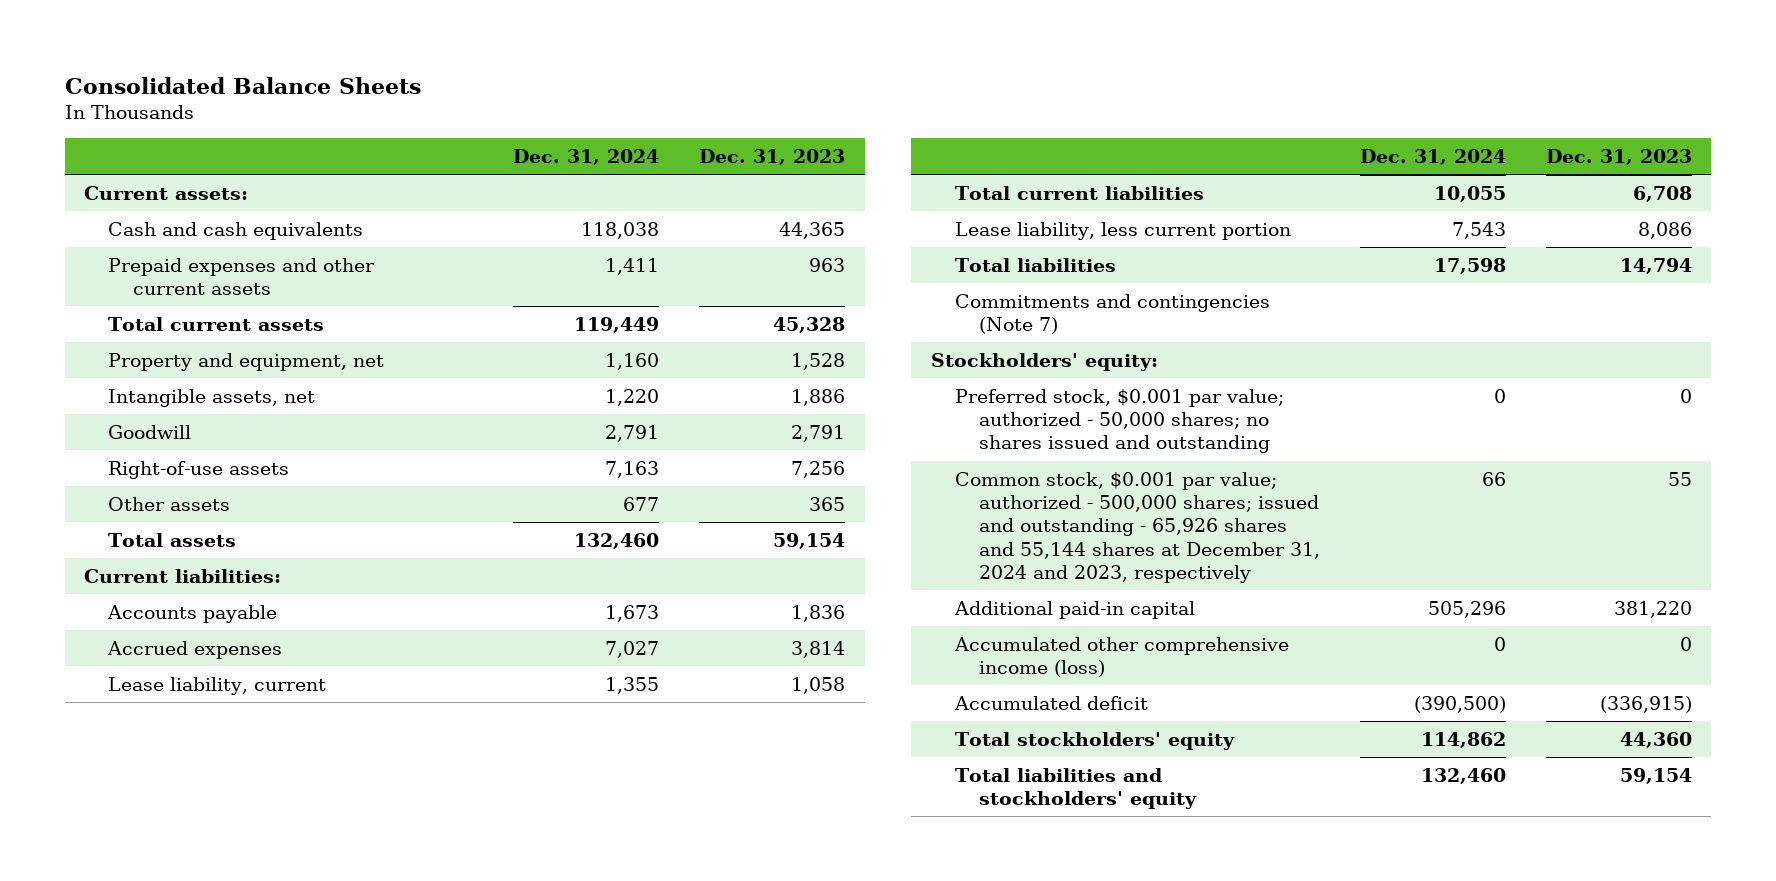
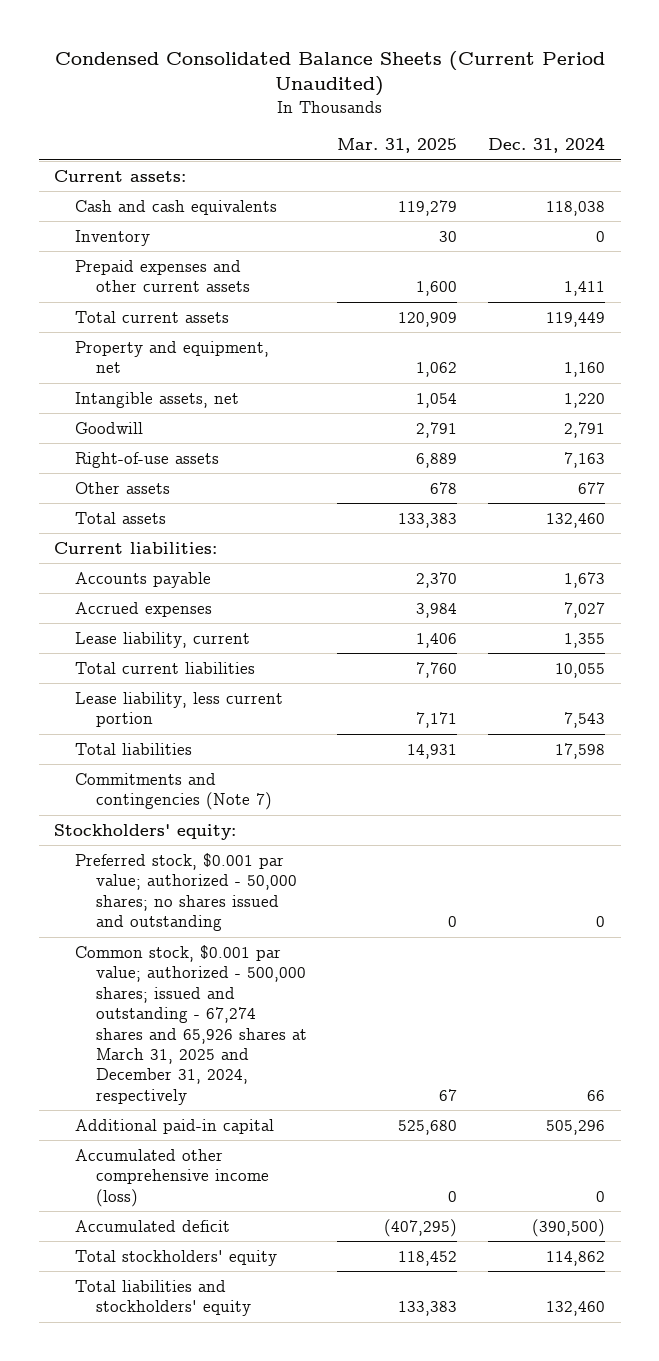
[64,76,421,94] Consolidated Balance Sheets -> [54,50,605,97] Condensed Consolidated Balance Sheets (Current Period Unaudited)
[698,148,845,165] Dec. 31, 2023 -> none
none -> [337,138,458,154] Mar. 31, 2025
none -> [74,229,150,246] Inventory
[955,471,1321,583] Common stock, $0.001 par value; authorized - 500,000 shares; issued and outstanding - 65,926 shares and 55,144 shares at December 31, 2024 and 2023, respectively -> [74,944,307,1105] Common stock, $0.001 par value; authorized - 500,000 shares; issued and outstanding - 67,274 shares and 65,926 shares at March 31, 2025 and December 31, 2024, respectively

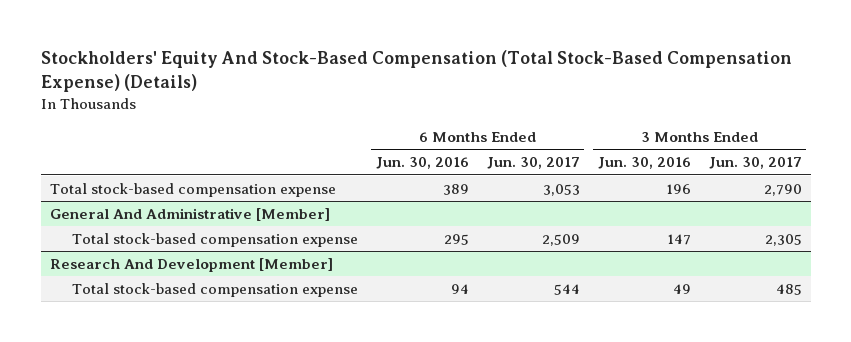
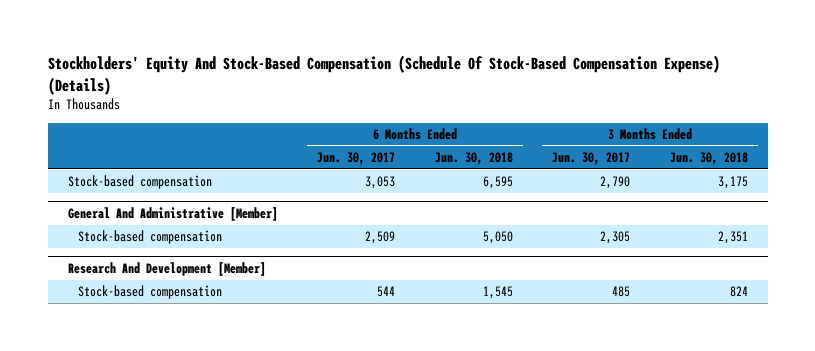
[40,50,792,92] Stockholders' Equity And Stock-Based Compensation (Total Stock-Based Compensation Expense) (Details) -> [47,55,720,95] Stockholders' Equity And Stock-Based Compensation (Schedule Of Stock-Based Compensation Expense) (Details)
[375,157,469,170] Jun. 30, 2016 -> none
[597,157,691,170] Jun. 30, 2016 -> none
none -> [434,152,513,166] Jun. 30, 2018
none -> [669,152,748,166] Jun. 30, 2018
[49,182,336,197] Total stock-based compensation expense -> [67,175,212,190] Stock-based compensation
[71,232,358,247] Total stock-based compensation expense -> [78,230,223,245] Stock-based compensation
[71,282,358,297] Total stock-based compensation expense -> [78,285,223,300] Stock-based compensation

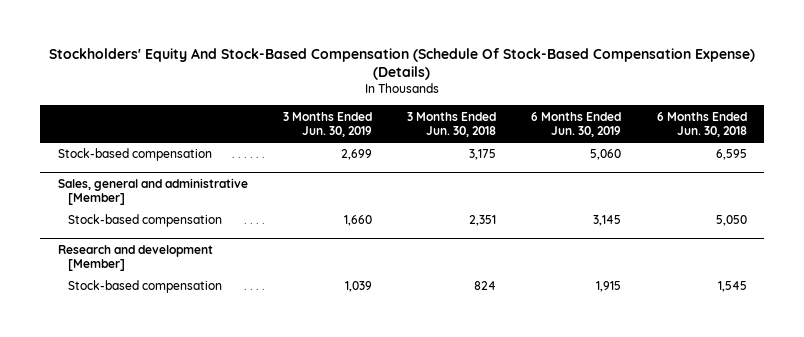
[317,152,396,166] Jun. 30, 2017 -> none
[552,152,631,166] Jun. 30, 2017 -> none
none -> [282,111,372,138] 3 Months Ended Jun. 30, 2019
none -> [531,111,622,138] 6 Months Ended Jun. 30, 2019
[67,207,278,222] General And Administrative [Member] -> [57,177,248,206] Sales, general and administrative [Member]
[67,262,266,277] Research And Development [Member] -> [57,244,213,272] Research and development [Member]

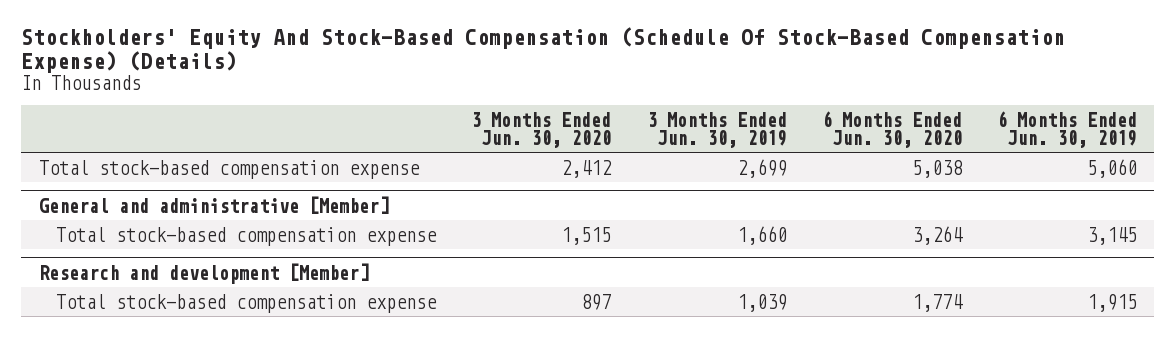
[407,111,497,138] 3 Months Ended Jun. 30, 2018 -> none
[656,111,747,138] 6 Months Ended Jun. 30, 2018 -> none
none -> [471,111,612,148] 3 Months Ended Jun. 30, 2020
none -> [821,110,962,148] 6 Months Ended Jun. 30, 2020
[57,148,212,162] Stock-based compensation -> [39,159,421,179] Total stock-based compensation expense
[57,177,248,206] Sales, general and administrative [Member] -> [39,195,390,214] General and administrative [Member]
[67,214,222,228] Stock-based compensation -> [56,226,438,246] Total stock-based compensation expense
[67,280,222,294] Stock-based compensation -> [56,293,438,313] Total stock-based compensation expense

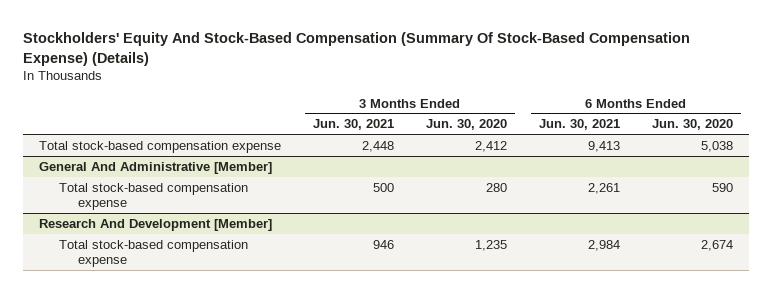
[21,27,1066,73] Stockholders' Equity And Stock-Based Compensation (Schedule Of Stock-Based Compensation Expense) (Details) -> [23,32,691,66] Stockholders' Equity And Stock-Based Compensation (Summary Of Stock-Based Compensation Expense) (Details)
[646,111,787,148] 3 Months Ended Jun. 30, 2019 -> none
[996,110,1137,148] 6 Months Ended Jun. 30, 2019 -> none
none -> [313,119,395,131] Jun. 30, 2021
none -> [539,119,621,131] Jun. 30, 2021
[39,195,390,214] General and administrative [Member] -> [39,161,273,174] General And Administrative [Member]
[561,226,612,245] 1,515 -> [486,182,508,192] 280
[911,225,963,245] 3,264 -> [712,182,734,192] 590
[39,262,370,284] Research and development [Member] -> [39,218,273,231] Research And Development [Member]
[581,293,612,310] 897 -> [475,239,508,251] 1,235
[911,293,963,312] 1,774 -> [701,239,734,251] 2,674

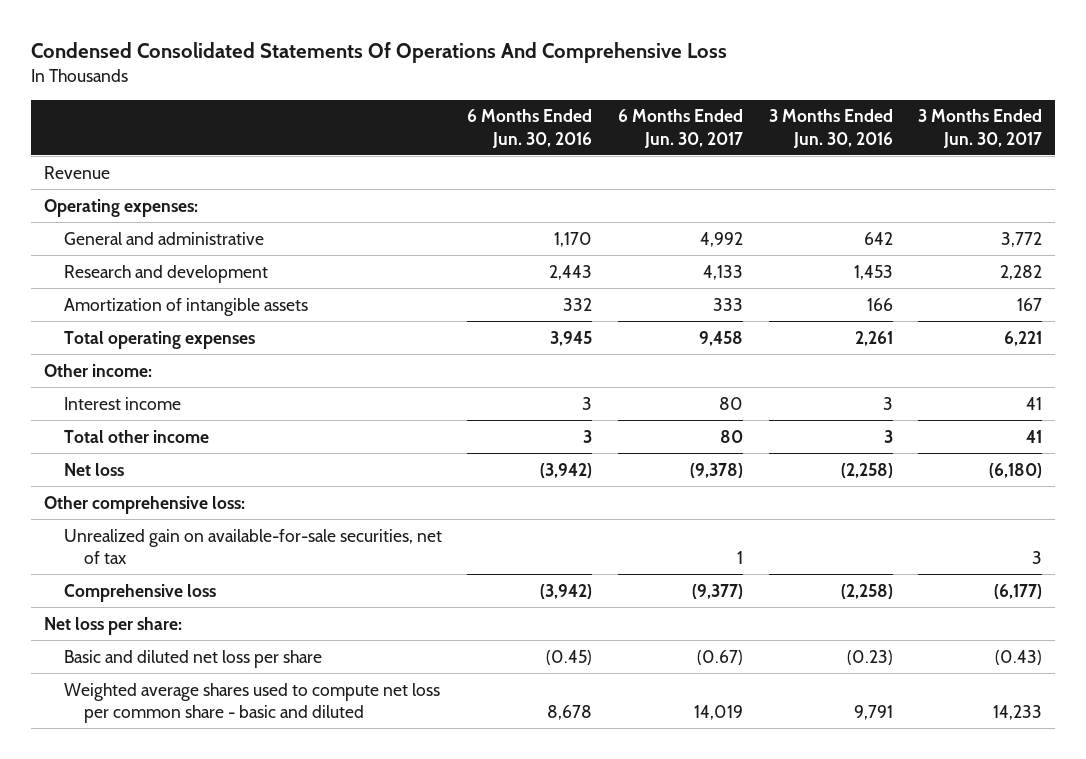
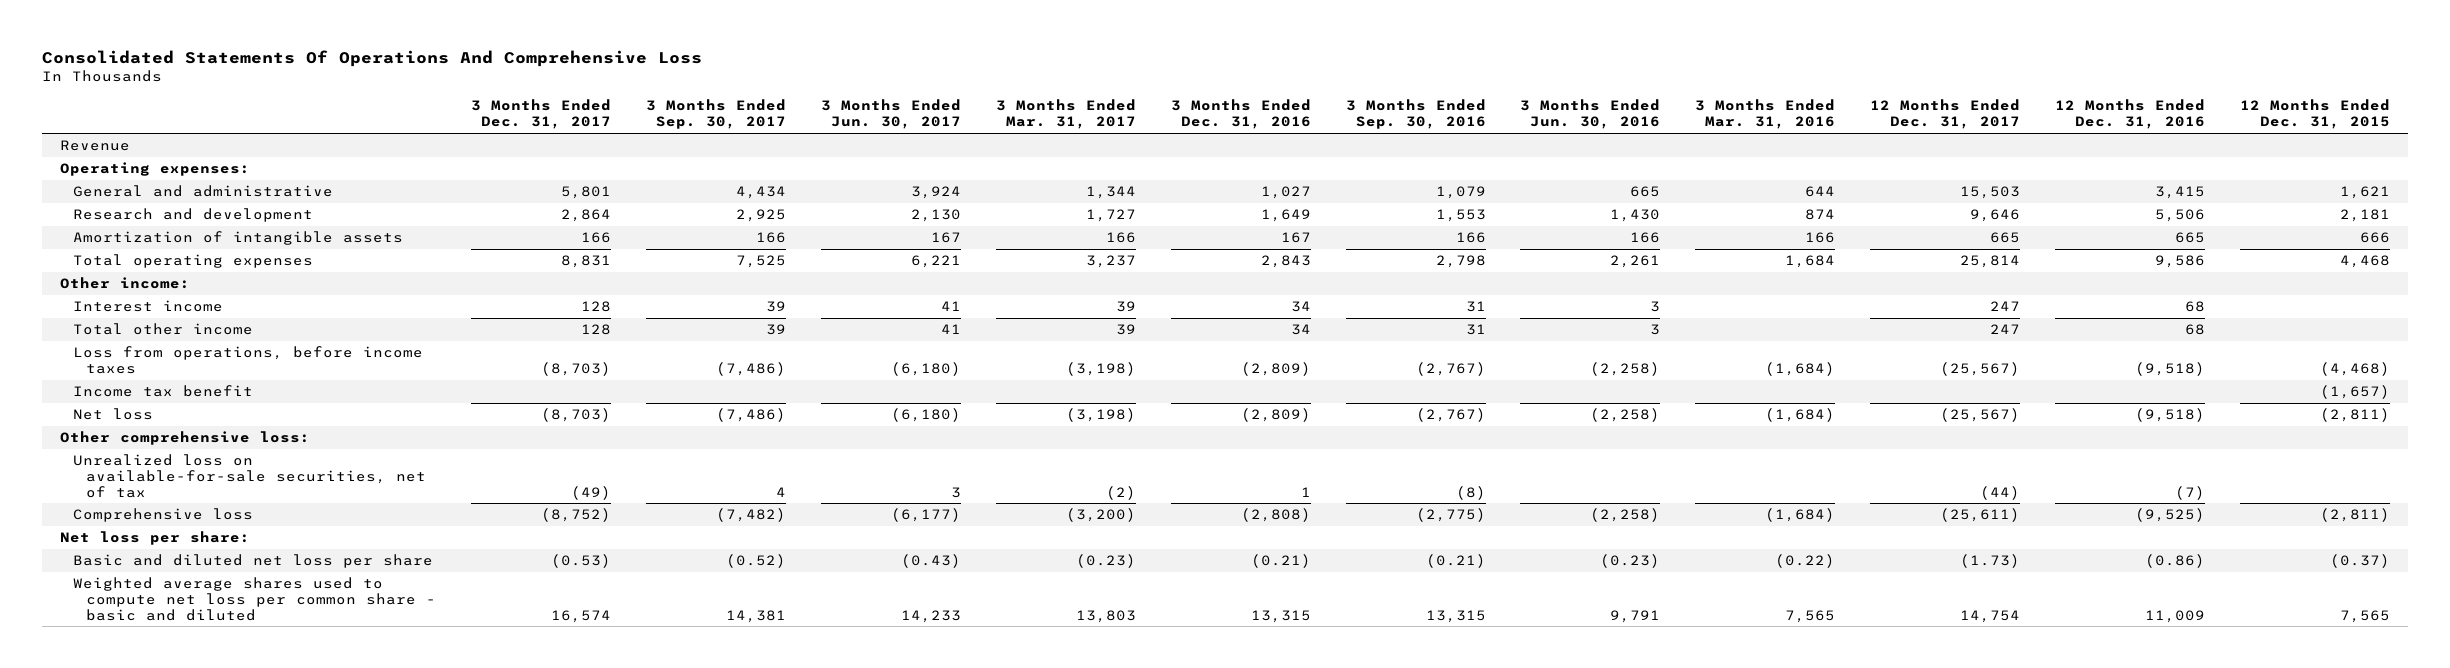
[30,42,727,64] Condensed Consolidated Statements Of Operations And Comprehensive Loss -> [42,49,703,67] Consolidated Statements Of Operations And Comprehensive Loss
[467,109,593,148] 6 Months Ended Jun. 30, 2016 -> none
[617,109,743,148] 6 Months Ended Jun. 30, 2017 -> none
none -> [470,99,611,130] 3 Months Ended Dec. 31, 2017
none -> [645,99,786,130] 3 Months Ended Sep. 30, 2017
none -> [995,99,1136,130] 3 Months Ended Mar. 31, 2017
none -> [1170,99,1311,130] 3 Months Ended Dec. 31, 2016
none -> [1345,99,1486,130] 3 Months Ended Sep. 30, 2016
none -> [1695,99,1836,130] 3 Months Ended Mar. 31, 2016
none -> [1870,99,2021,130] 12 Months Ended Dec. 31, 2017
none -> [2055,99,2206,130] 12 Months Ended Dec. 31, 2016
none -> [2240,99,2391,130] 12 Months Ended Dec. 31, 2015
[863,231,893,245] 642 -> [1630,186,1661,198] 665
[1001,231,1043,247] 3,772 -> [910,186,961,200] 3,924
[853,264,893,280] 1,453 -> [1610,209,1661,223] 1,430
[1000,264,1043,280] 2,282 -> [910,209,961,223] 2,130
none -> [72,346,423,374] Loss from operations, before income taxes
none -> [72,385,253,398] Income tax benefit
[63,528,442,564] Unrealized gain on available-for-sale securities, net of tax -> [72,454,426,498] Unrealized loss on available-for-sale securities, net of tax

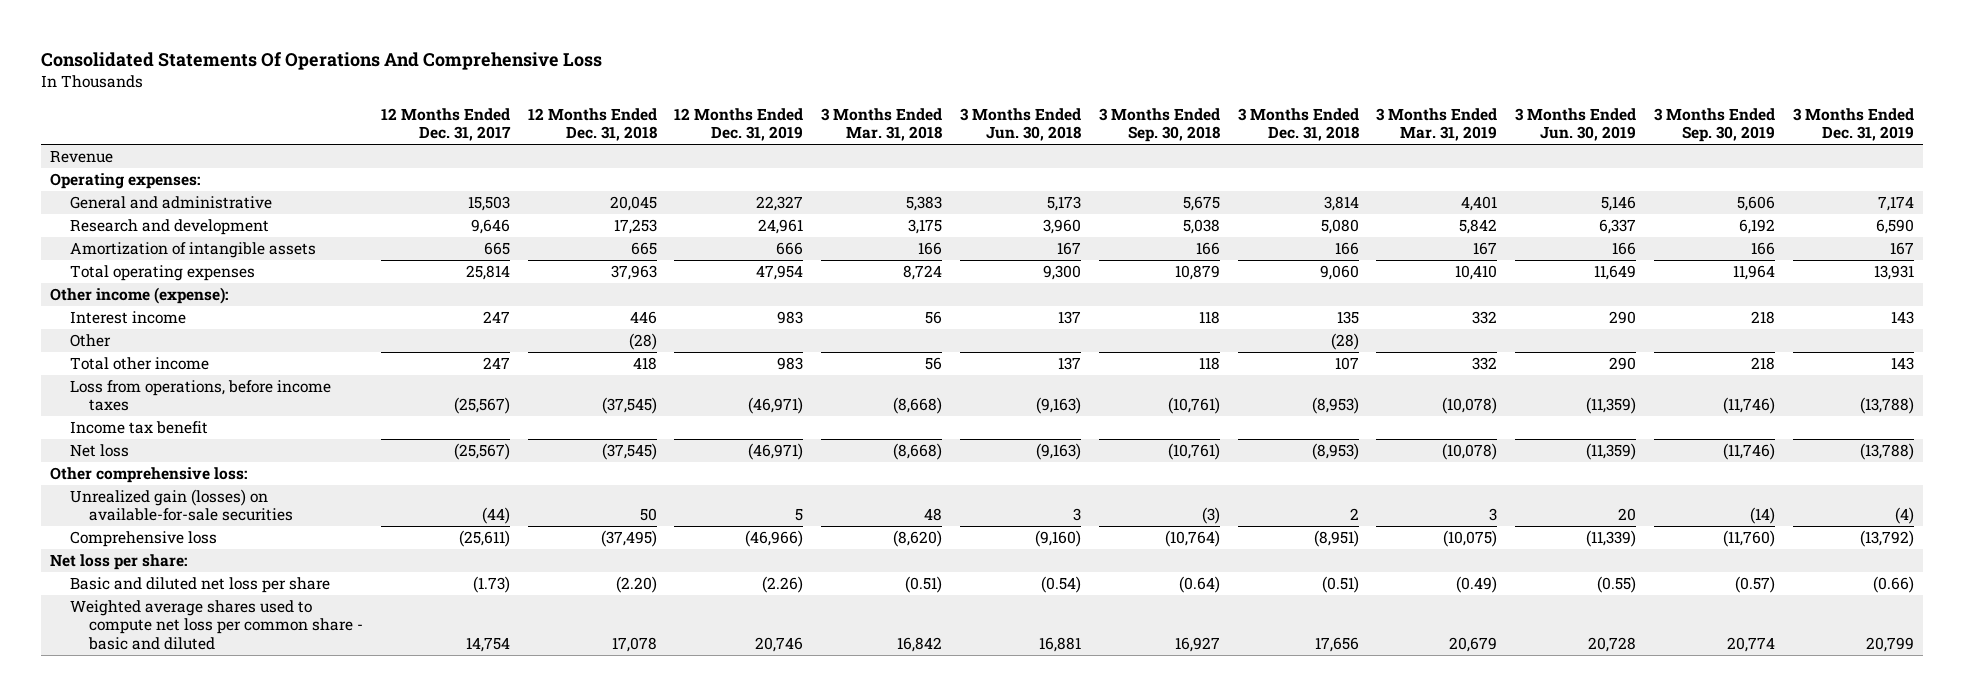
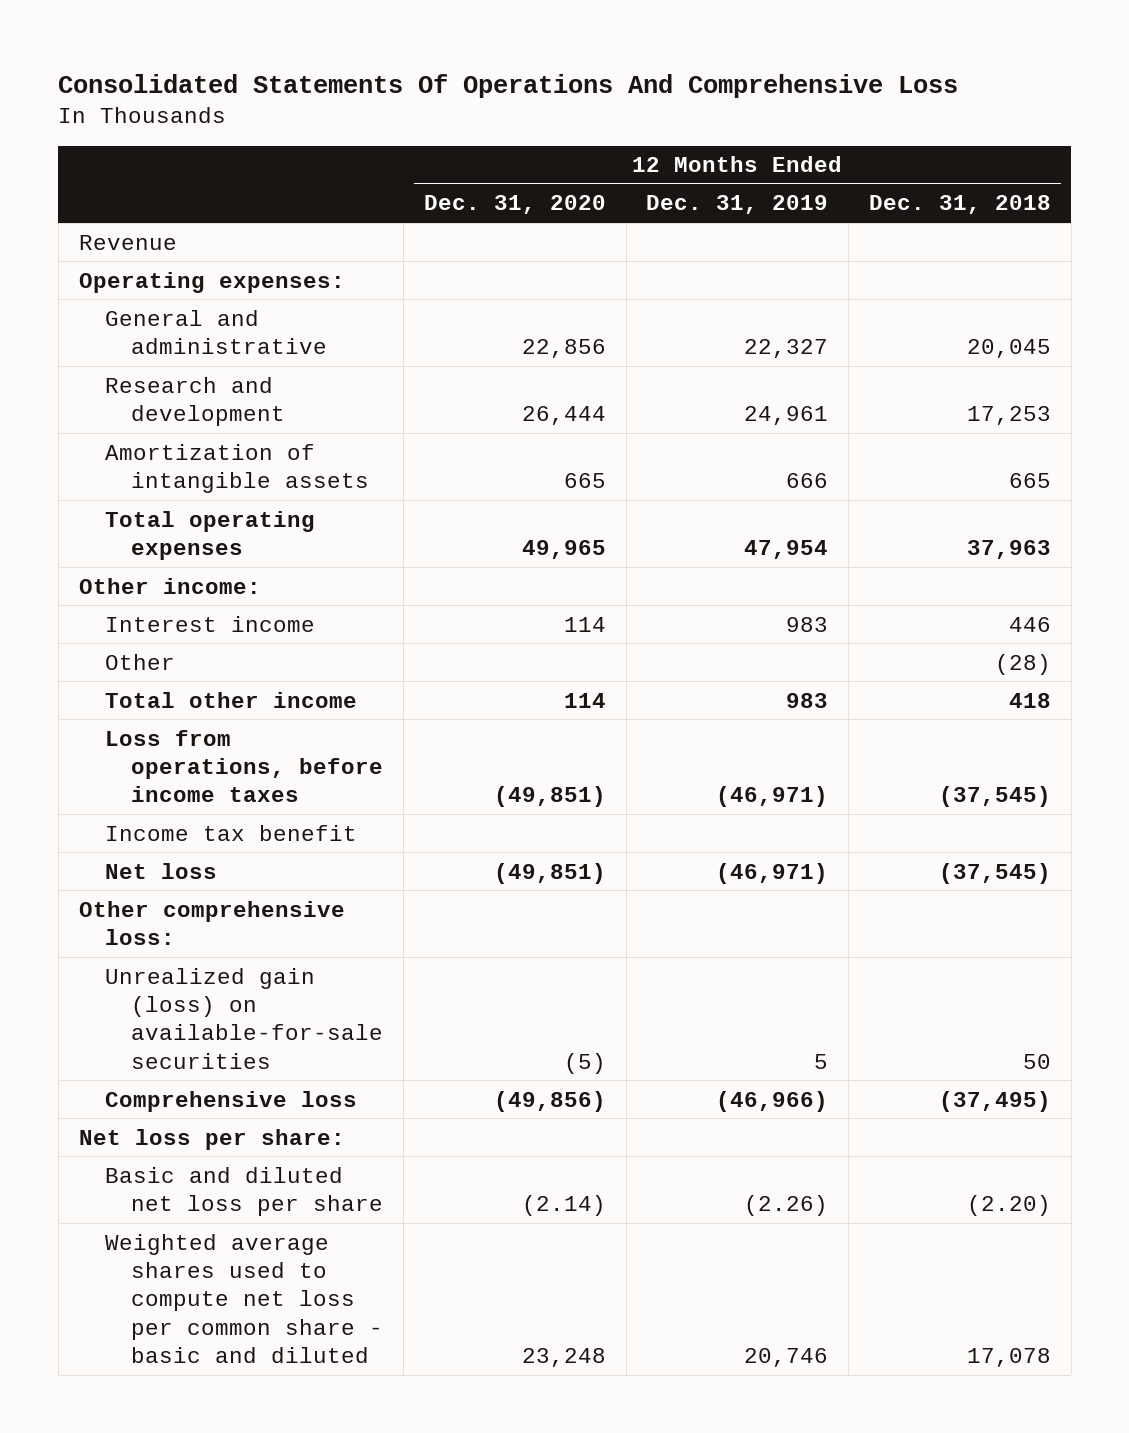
[380,107,511,142] 12 Months Ended Dec. 31, 2017 -> none
[821,107,943,142] 3 Months Ended Mar. 31, 2018 -> none
[959,107,1081,142] 3 Months Ended Jun. 30, 2018 -> none
[1098,107,1220,143] 3 Months Ended Sep. 30, 2018 -> none
[1237,107,1359,142] 3 Months Ended Dec. 31, 2018 -> none
[1376,107,1498,142] 3 Months Ended Mar. 31, 2019 -> none
[1515,107,1637,142] 3 Months Ended Jun. 30, 2019 -> none
[1653,107,1775,143] 3 Months Ended Sep. 30, 2019 -> none
[1792,107,1914,142] 3 Months Ended Dec. 31, 2019 -> none
none -> [423,195,606,215] Dec. 31, 2020
[50,287,229,305] Other income (expense): -> [78,577,261,594] Other income:
[69,489,293,522] Unrealized gain (losses) on available-for-sale securities -> [105,967,384,1069] Unrealized gain (loss) on available-for-sale securities

